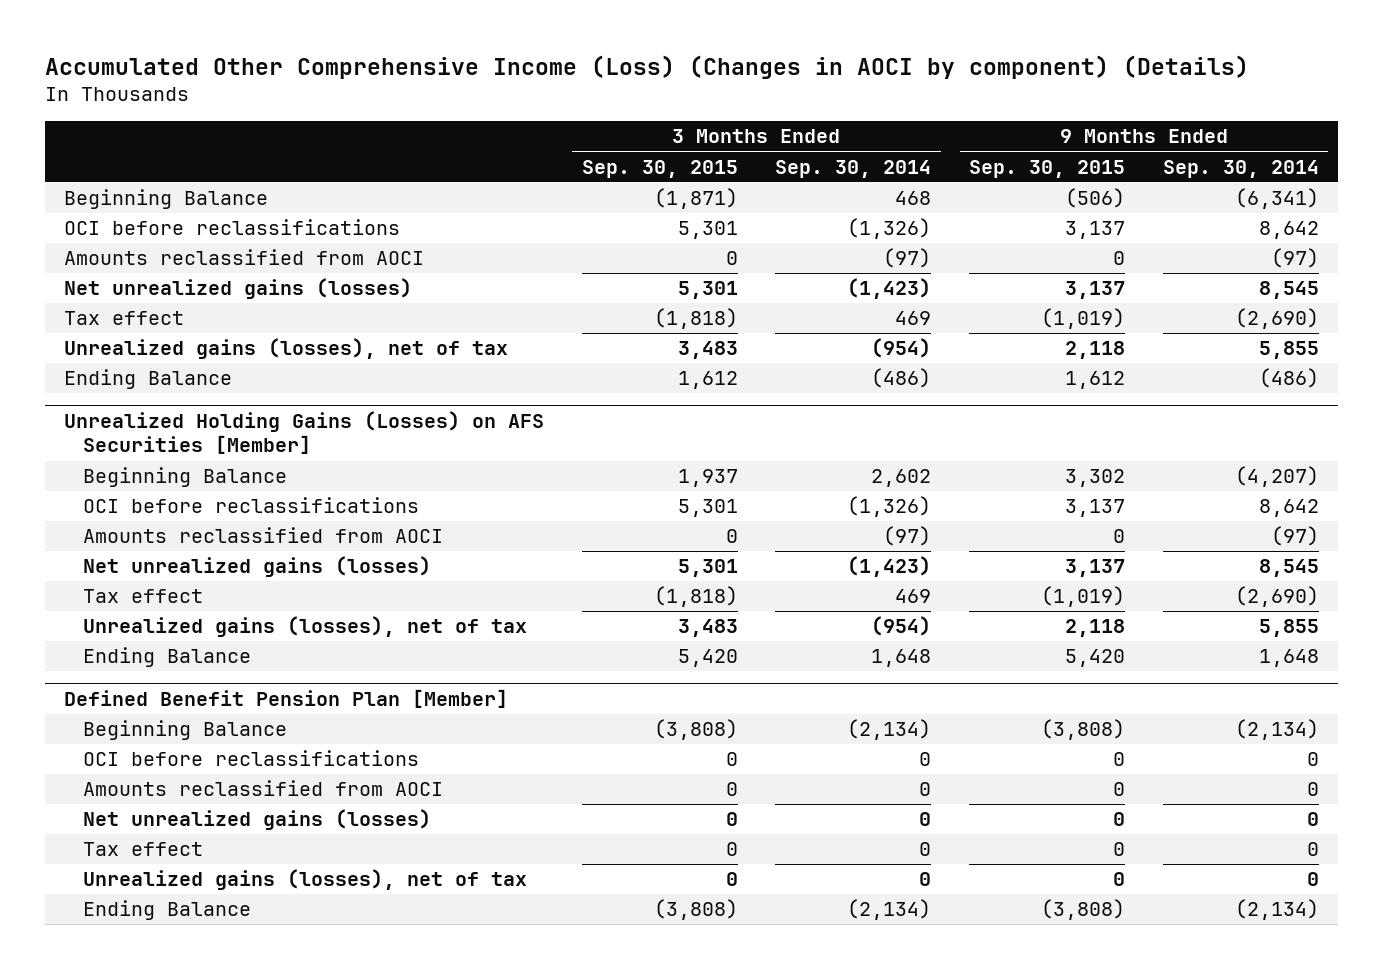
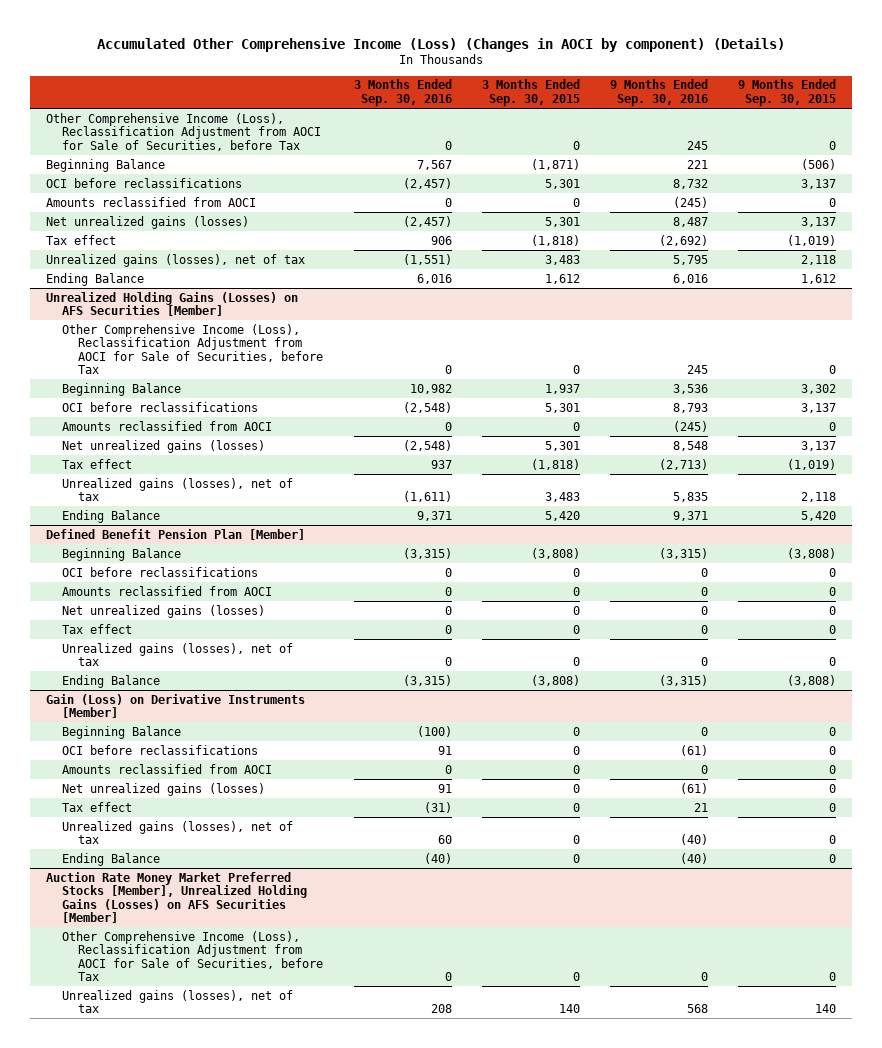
[775,159,932,178] Sep. 30, 2014 -> none
[1162,159,1319,178] Sep. 30, 2014 -> none
none -> [353,79,452,107] 3 Months Ended Sep. 30, 2016
none -> [610,79,709,107] 9 Months Ended Sep. 30, 2016
none -> [45,112,321,151] Other Comprehensive Income (Loss), Reclassification Adjustment from AOCI for Sale of Securities, before Tax
none -> [61,323,324,375] Other Comprehensive Income (Loss), Reclassification Adjustment from AOCI for Sale of Securities, before Tax
none -> [45,693,305,719] Gain (Loss) on Derivative Instruments [Member]
none -> [61,725,181,739] Beginning Balance
none -> [61,744,258,755] OCI before reclassifications
none -> [61,763,272,774] Amounts reclassified from AOCI
none -> [61,782,265,796] Net unrealized gains (losses)
none -> [61,801,132,812] Tax effect
none -> [61,820,293,845] Unrealized gains (losses), net of tax
none -> [61,852,160,866] Ending Balance
none -> [45,871,307,924] Auction Rate Money Market Preferred Stocks [Member], Unrealized Holding Gains (Losses) on AFS Securities [Member]
none -> [61,930,324,982] Other Comprehensive Income (Loss), Reclassification Adjustment from AOCI for Sale of Securities, before Tax
none -> [61,989,293,1014] Unrealized gains (losses), net of tax

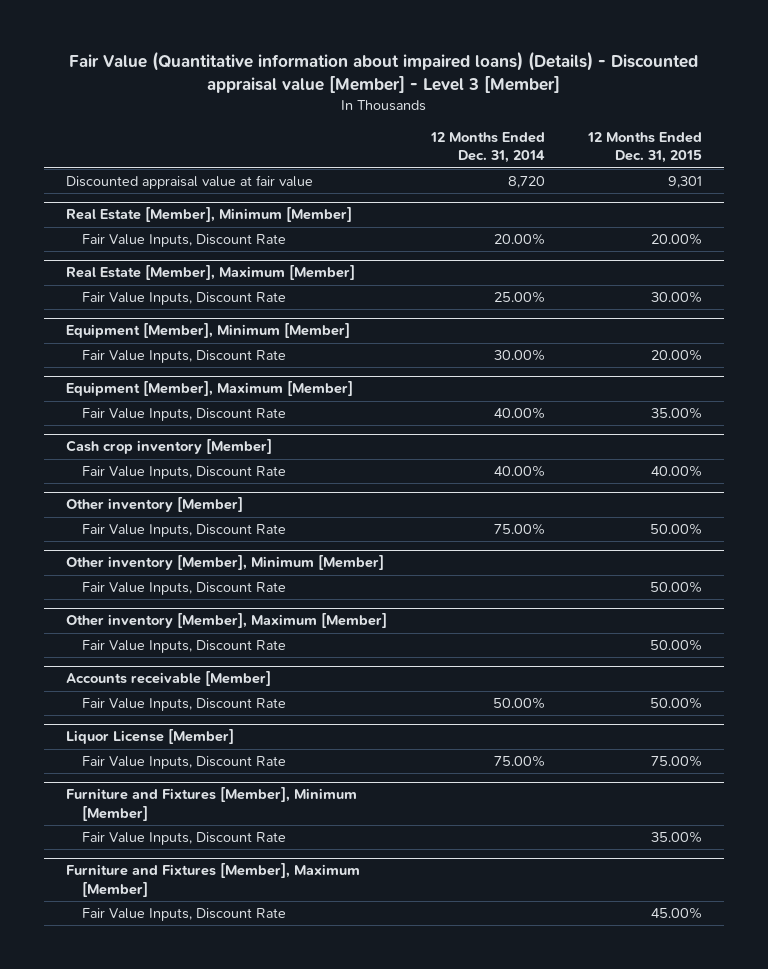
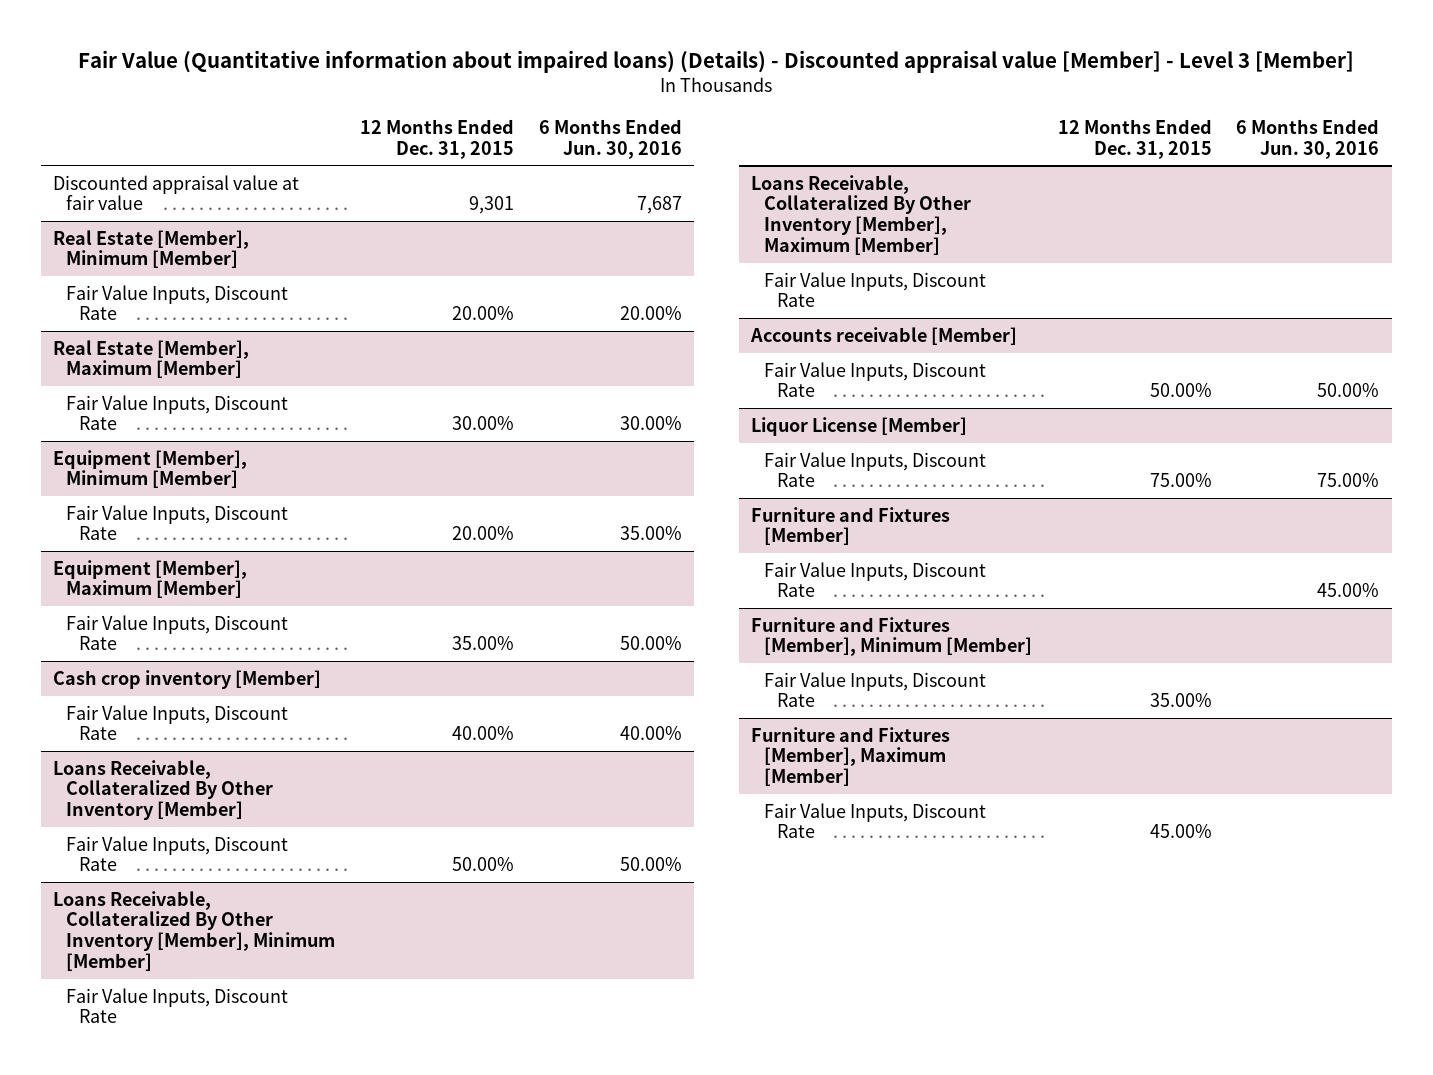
[429,131,545,164] 12 Months Ended Dec. 31, 2014 -> none
none -> [538,119,682,159] 6 Months Ended Jun. 30, 2016
[81,524,286,538] Fair Value Inputs, Discount Rate -> none
[66,555,385,571] Other inventory [Member], Minimum [Member] -> none
[81,582,286,596] Fair Value Inputs, Discount Rate -> none
[66,613,388,629] Other inventory [Member], Maximum [Member] -> none
[66,497,244,513] Other inventory [Member] -> [53,759,274,821] Loans Receivable, Collateralized By Other Inventory [Member]
none -> [53,890,336,971] Loans Receivable, Collateralized By Other Inventory [Member], Minimum [Member]
none -> [66,987,289,1024] Fair Value Inputs, Discount Rate
none -> [750,174,972,255] Loans Receivable, Collateralized By Other Inventory [Member], Maximum [Member]
none -> [764,271,987,308] Fair Value Inputs, Discount Rate
none -> [750,506,950,546] Furniture and Fixtures [Member]
none -> [764,561,987,598] Fair Value Inputs, Discount Rate

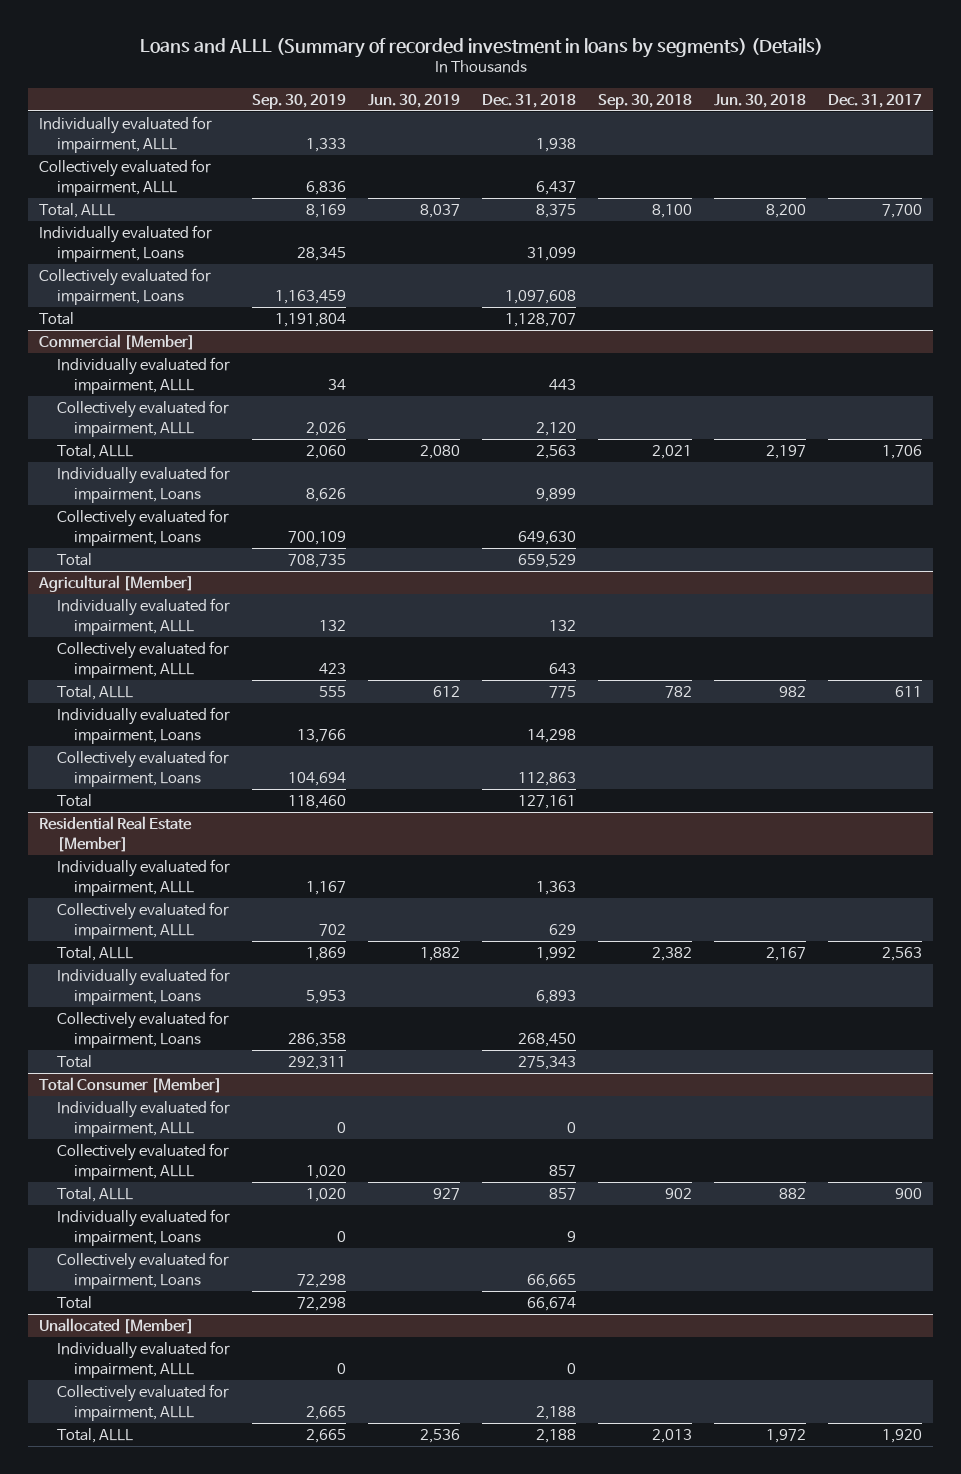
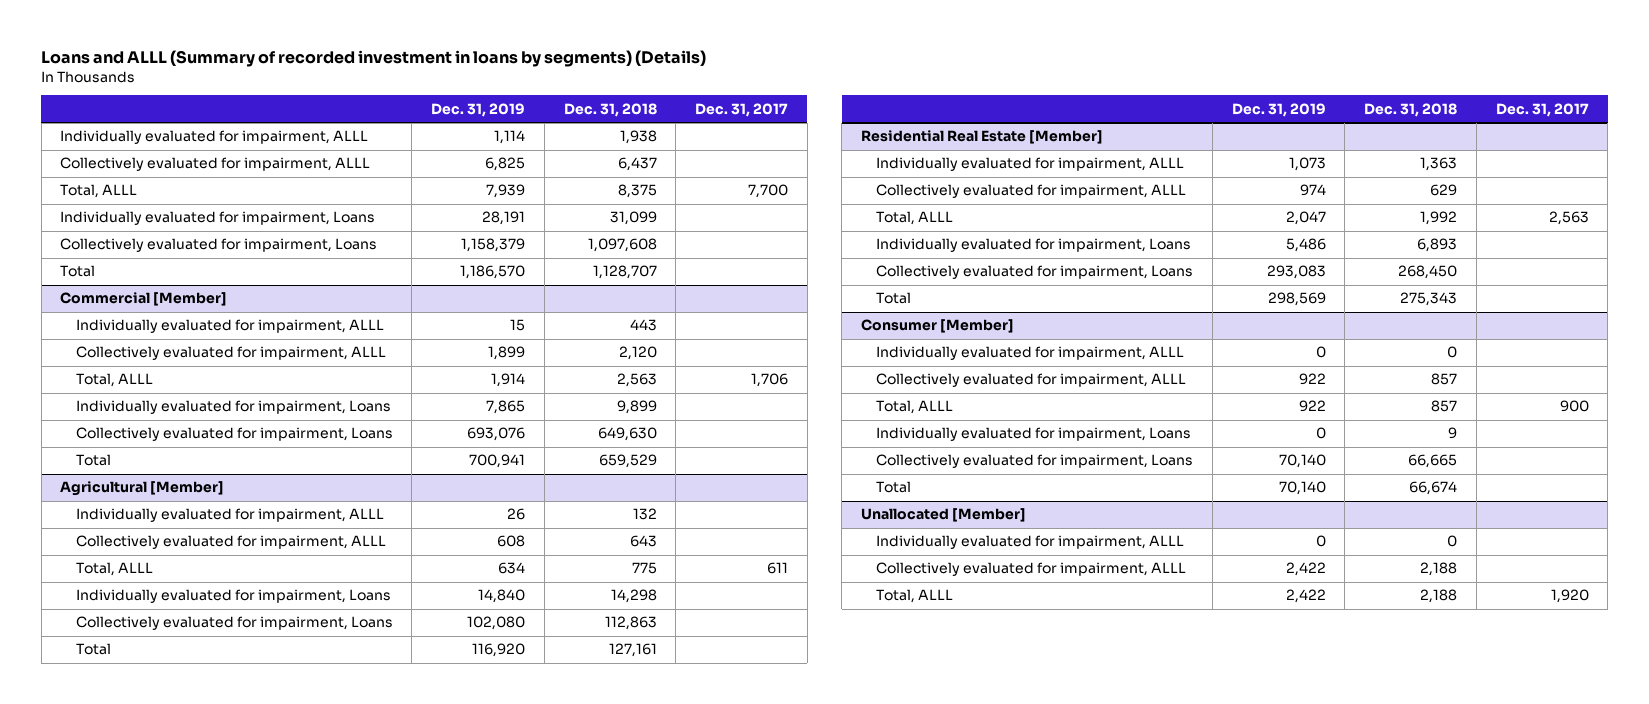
[251,93,346,109] Sep. 30, 2019 -> none
[367,93,460,108] Jun. 30, 2019 -> none
[597,93,692,109] Sep. 30, 2018 -> none
[714,93,807,108] Jun. 30, 2018 -> none
none -> [431,102,526,117] Dec. 31, 2019
[39,1077,223,1094] Total Consumer [Member] -> [861,319,1015,334] Consumer [Member]

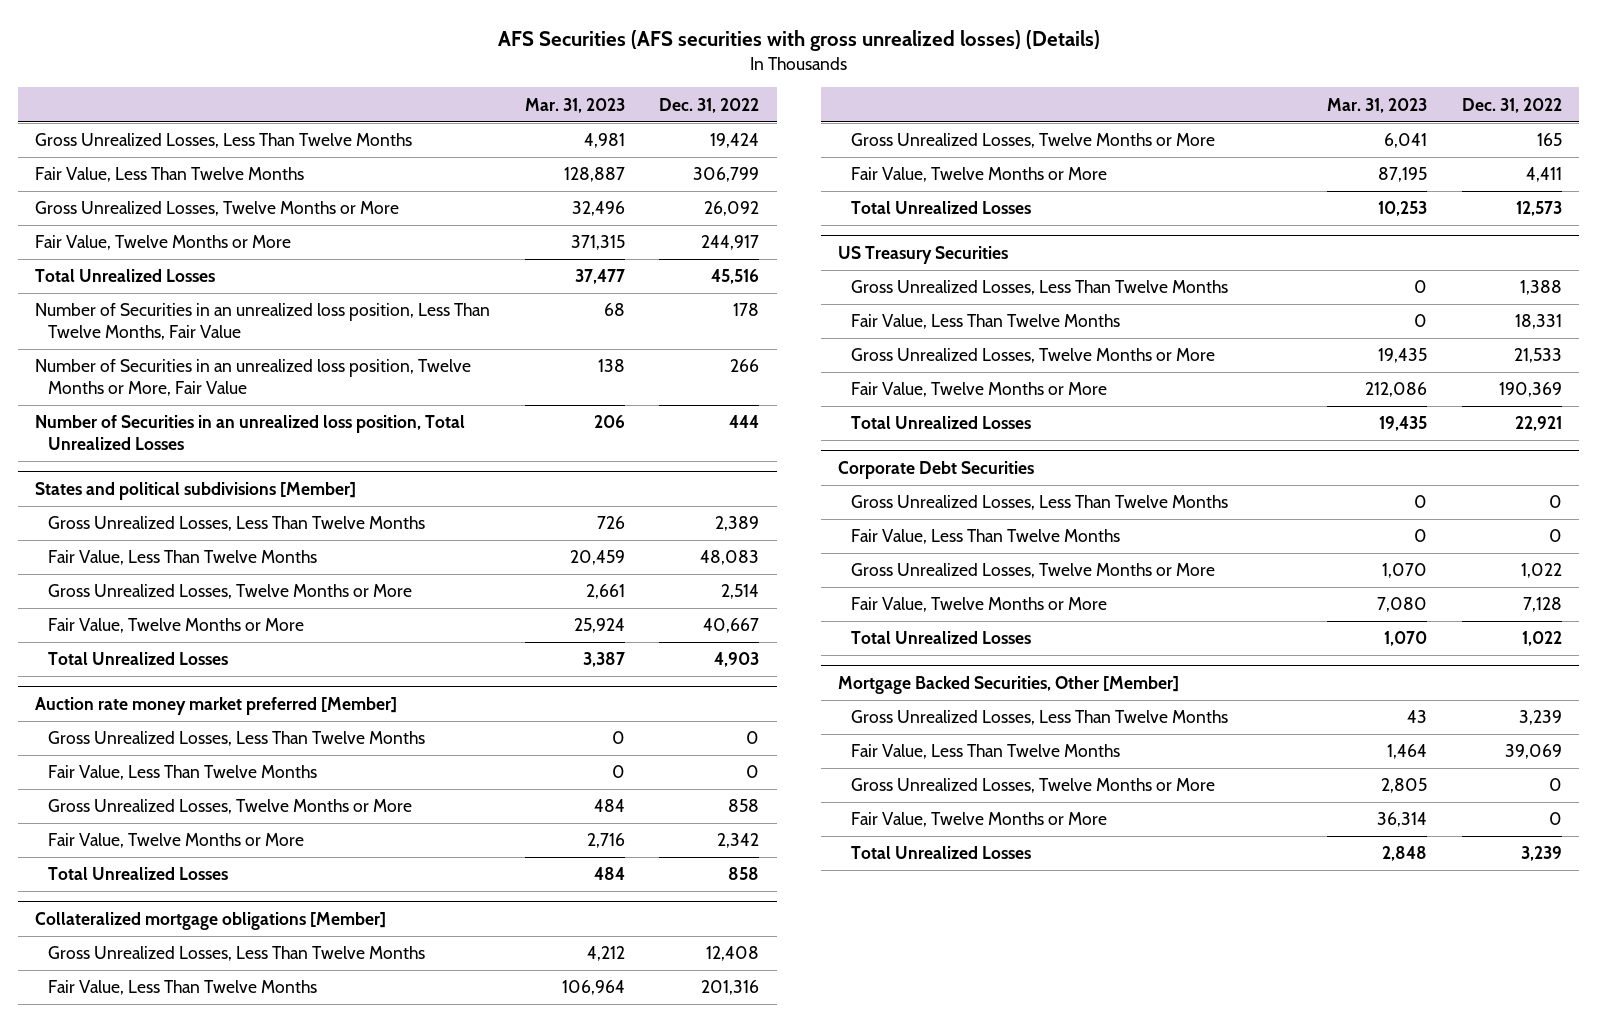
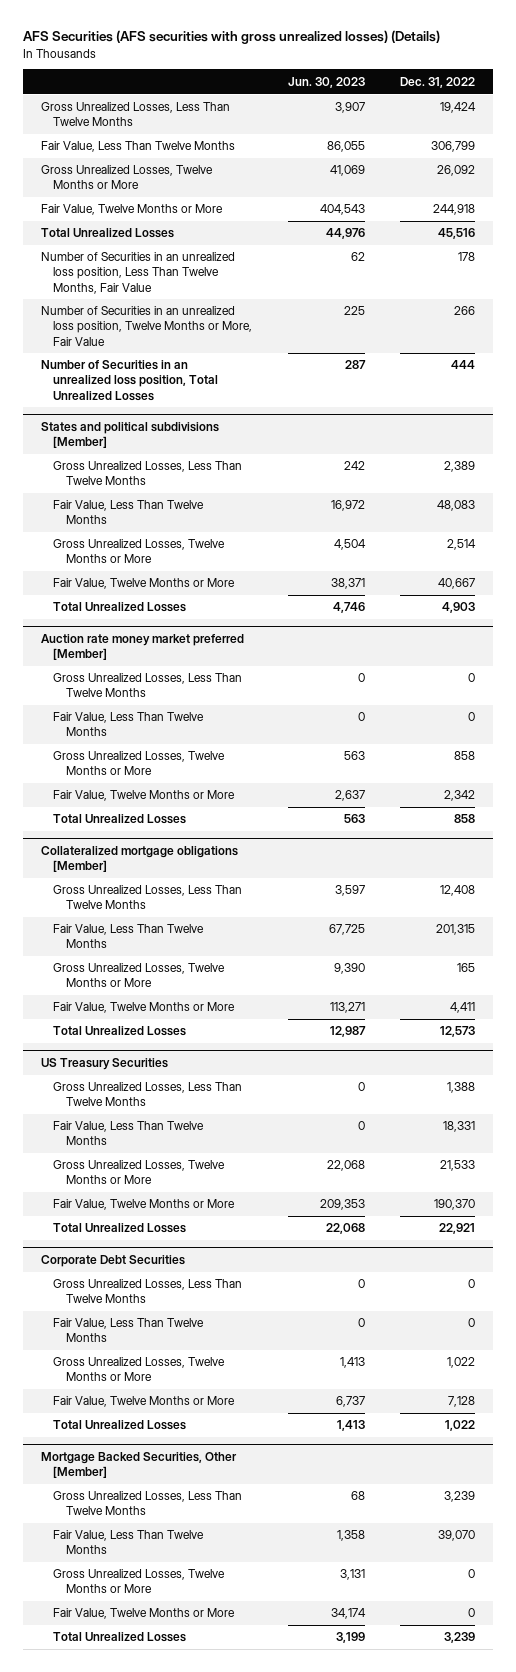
[524,97,625,113] Mar. 31, 2023 -> none
none -> [287,76,365,88] Jun. 30, 2023
[701,235,760,251] 244,917 -> [433,204,476,216] 244,918
[701,980,760,996] 201,316 -> [436,924,476,936] 201,315
[1498,382,1562,398] 190,369 -> [434,1199,476,1211] 190,370
[1504,744,1562,760] 39,069 -> [438,1530,476,1542] 39,070

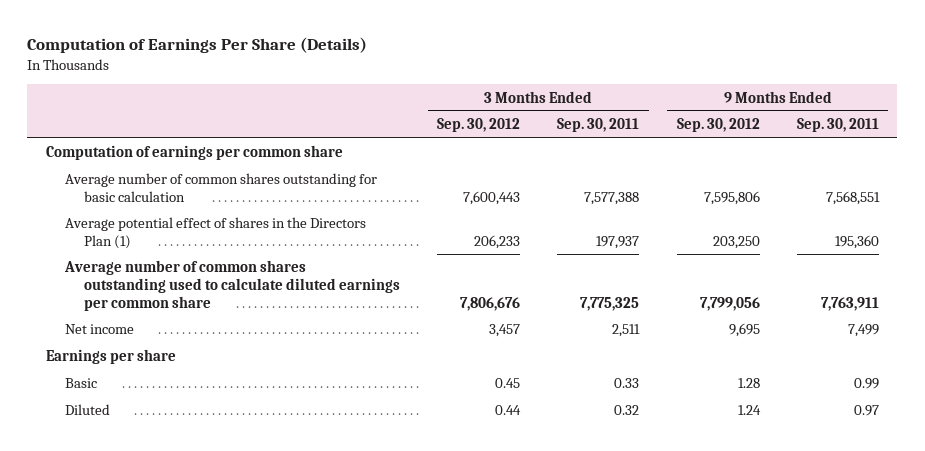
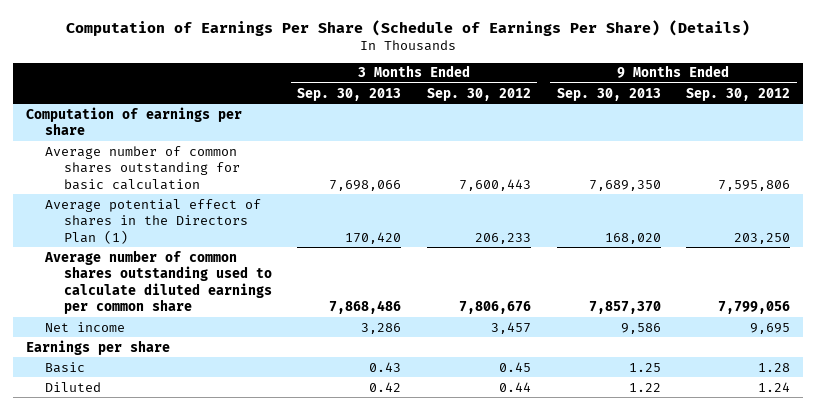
[27,37,368,54] Computation of Earnings Per Share (Details) -> [65,19,750,36] Computation of Earnings Per Share (Schedule of Earnings Per Share) (Details)
[557,118,640,133] Sep. 30, 2011 -> none
[796,118,879,133] Sep. 30, 2011 -> none
none -> [297,87,402,101] Sep. 30, 2013
none -> [556,87,661,101] Sep. 30, 2013
[45,145,343,161] Computation of earnings per common share -> [25,106,242,136] Computation of earnings per share

